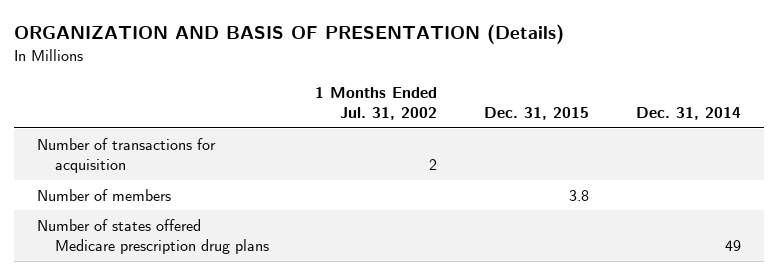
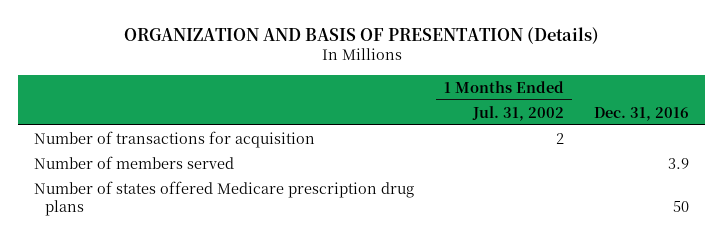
[484,107,590,121] Dec. 31, 2015 -> none
[635,107,741,121] Dec. 31, 2014 -> none
none -> [594,106,690,121] Dec. 31, 2016
[37,188,172,201] Number of members -> [33,155,234,169] Number of members served

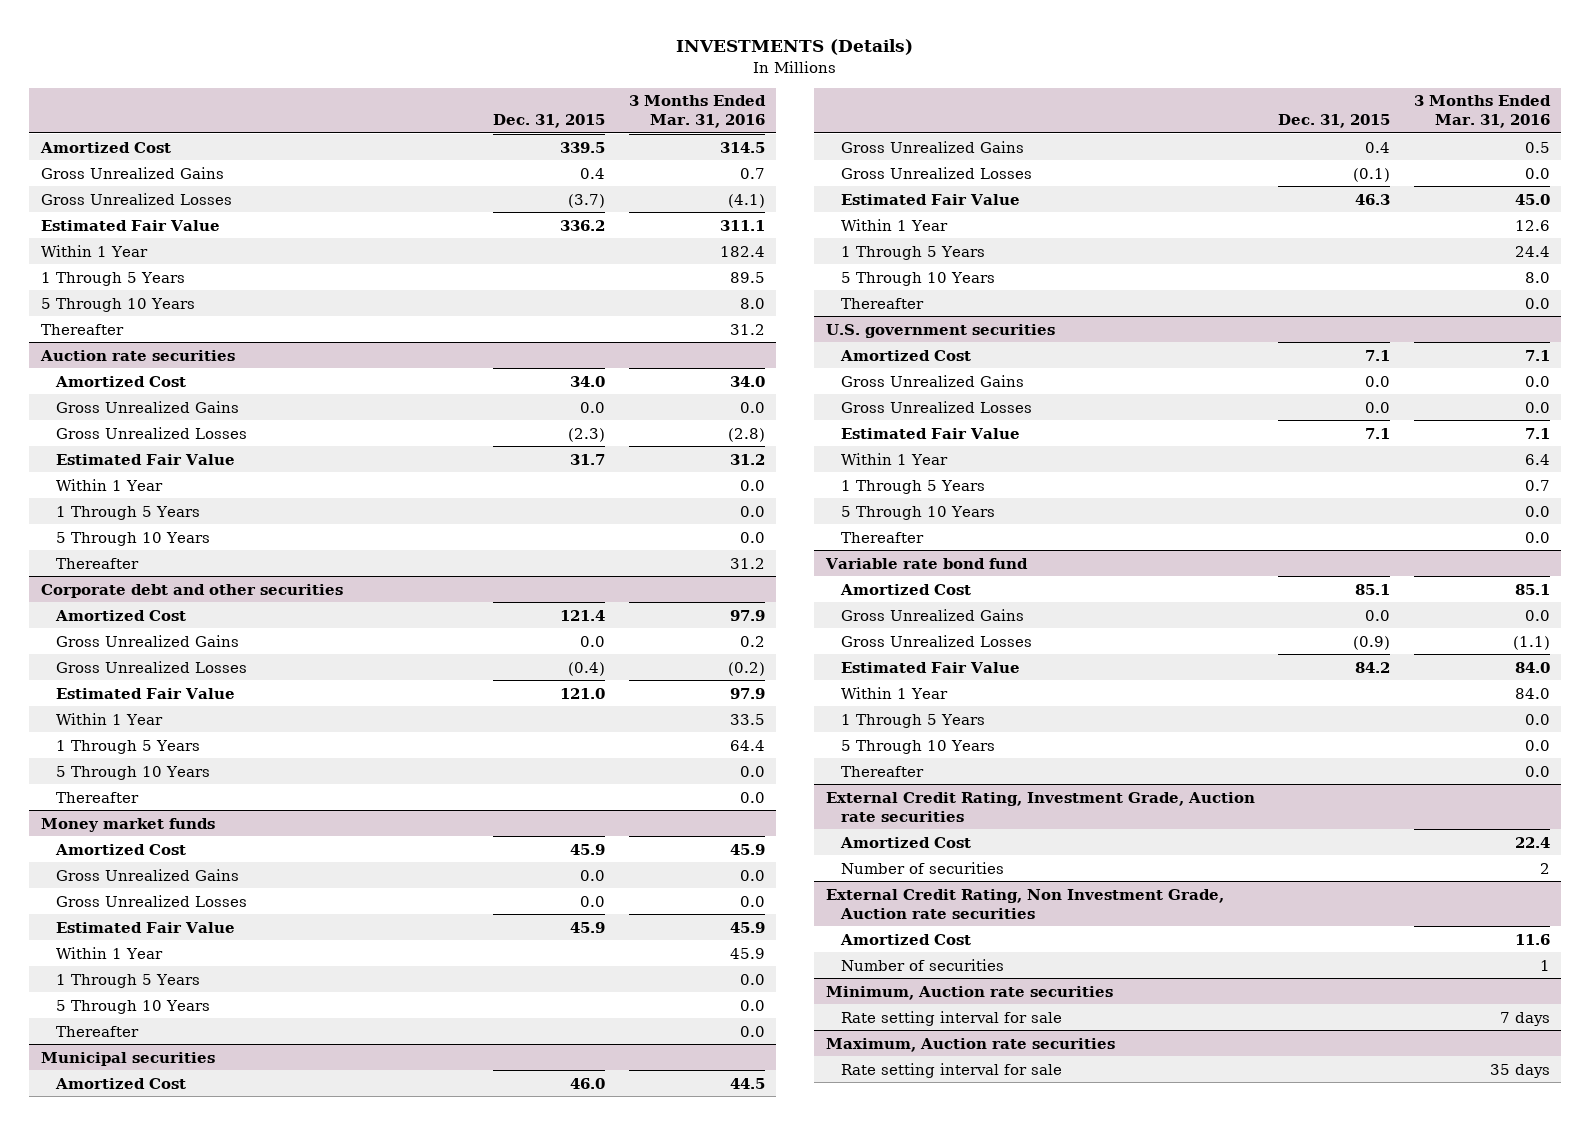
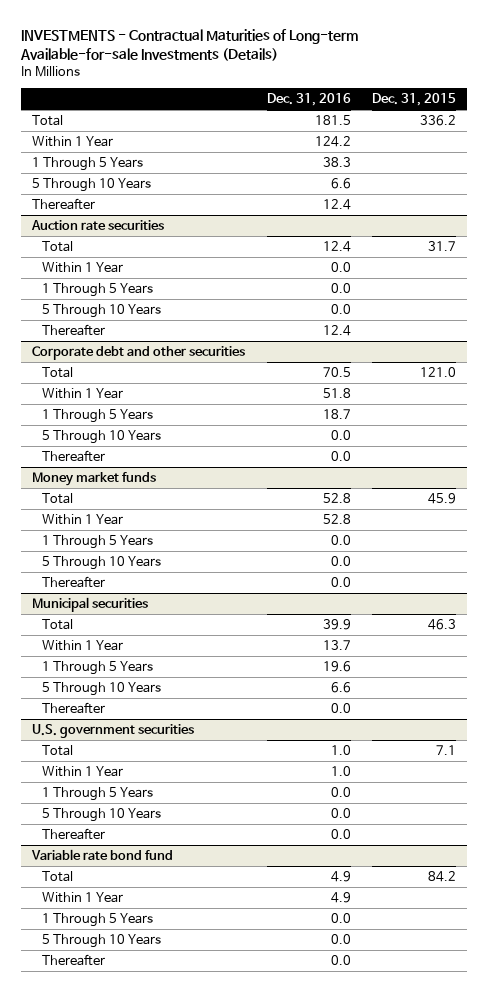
[676,39,914,56] INVESTMENTS (Details) -> [20,29,359,62] INVESTMENTS - Contractual Maturities of Long-term Available-for-sale Investments (Details)
[628,95,766,129] 3 Months Ended Mar. 31, 2016 -> none
none -> [266,93,351,107] Dec. 31, 2016
[39,141,171,153] Amortized Cost -> none
[40,166,224,179] Gross Unrealized Gains -> none
[40,192,232,205] Gross Unrealized Losses -> none
[40,219,220,231] Estimated Fair Value -> [31,114,63,126] Total
[55,375,187,387] Amortized Cost -> none
[56,400,240,413] Gross Unrealized Gains -> none
[56,426,248,439] Gross Unrealized Losses -> none
[56,453,236,465] Estimated Fair Value -> [42,240,74,252] Total
[55,609,187,621] Amortized Cost -> none
[56,634,240,647] Gross Unrealized Gains -> none
[56,660,248,673] Gross Unrealized Losses -> none
[56,687,236,699] Estimated Fair Value -> [42,366,74,378] Total
[55,843,187,855] Amortized Cost -> none
[56,868,240,881] Gross Unrealized Gains -> none
[56,894,248,907] Gross Unrealized Losses -> none
[56,921,236,933] Estimated Fair Value -> [42,492,74,504] Total
[55,1077,187,1089] Amortized Cost -> none
[841,140,1025,153] Gross Unrealized Gains -> none
[841,166,1033,179] Gross Unrealized Losses -> none
[841,193,1021,205] Estimated Fair Value -> [42,618,74,630] Total
[840,349,972,361] Amortized Cost -> none
[841,374,1025,387] Gross Unrealized Gains -> none
[841,400,1033,413] Gross Unrealized Losses -> none
[841,427,1021,439] Estimated Fair Value -> [42,744,74,756] Total
[840,583,972,595] Amortized Cost -> none
[841,608,1025,621] Gross Unrealized Gains -> none
[841,634,1033,647] Gross Unrealized Losses -> none
[841,661,1021,673] Estimated Fair Value -> [42,870,74,882] Total
[825,791,1255,822] External Credit Rating, Investment Grade, Auction rate securities -> none
[840,836,972,848] Amortized Cost -> none
[841,861,1005,874] Number of securities -> none
[825,888,1224,919] External Credit Rating, Non Investment Grade, Auction rate securities -> none
[840,933,972,945] Amortized Cost -> none
[841,958,1005,971] Number of securities -> none
[825,985,1113,1000] Minimum, Auction rate securities -> none
[841,1010,1063,1026] Rate setting interval for sale -> none
[825,1037,1115,1052] Maximum, Auction rate securities -> none
[841,1062,1063,1078] Rate setting interval for sale -> none

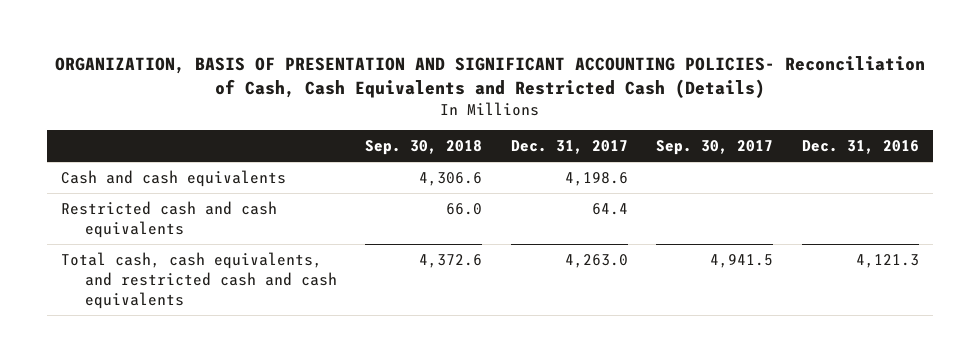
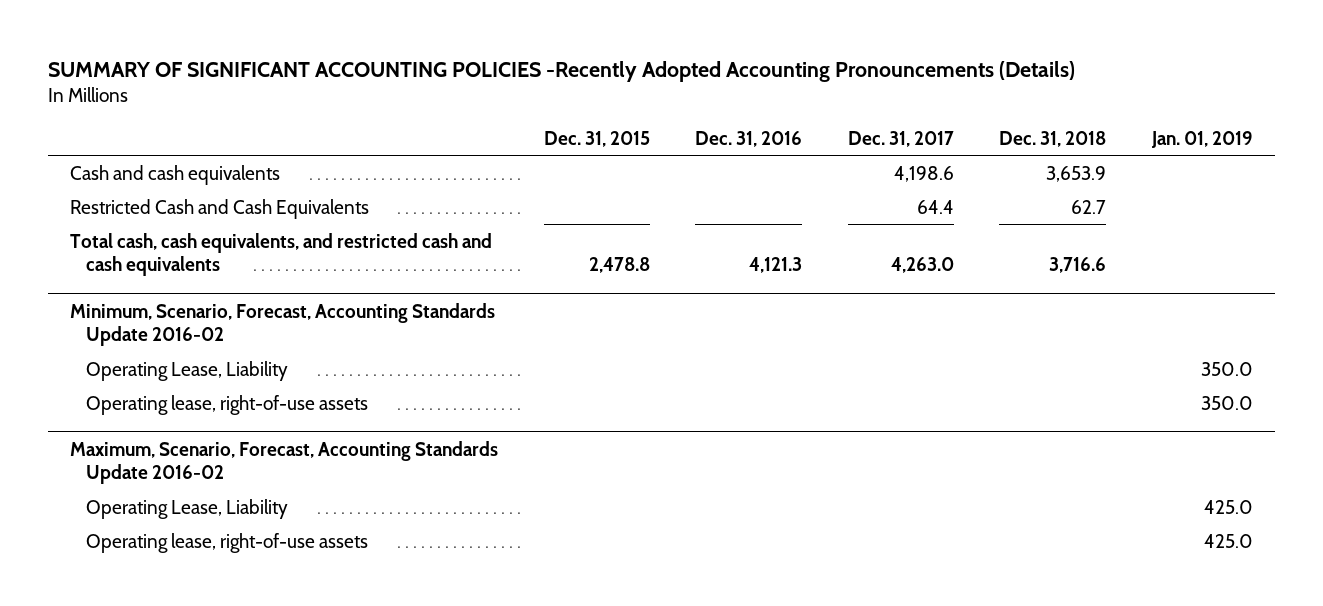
[54,56,925,99] ORGANIZATION, BASIS OF PRESENTATION AND SIGNIFICANT ACCOUNTING POLICIES- Reconciliation of Cash, Cash Equivalents and Restricted Cash (Details) -> [47,60,1075,82] SUMMARY OF SIGNIFICANT ACCOUNTING POLICIES -Recently Adopted Accounting Pronouncements (Details)
[365,140,483,156] Sep. 30, 2018 -> none
[656,140,774,156] Sep. 30, 2017 -> none
none -> [543,131,650,148] Dec. 31, 2015
none -> [999,131,1107,148] Dec. 31, 2018
none -> [1150,131,1253,149] Jan. 01, 2019
[60,200,277,238] Restricted cash and cash equivalents -> [70,198,370,219] Restricted Cash and Cash Equivalents
none -> [70,302,496,347] Minimum, Scenario, Forecast, Accounting Standards Update 2016-02
none -> [86,360,289,381] Operating Lease, Liability
none -> [86,394,369,415] Operating lease, right-of-use assets
none -> [70,440,499,485] Maximum, Scenario, Forecast, Accounting Standards Update 2016-02
none -> [86,498,289,519] Operating Lease, Liability
none -> [86,532,369,553] Operating lease, right-of-use assets

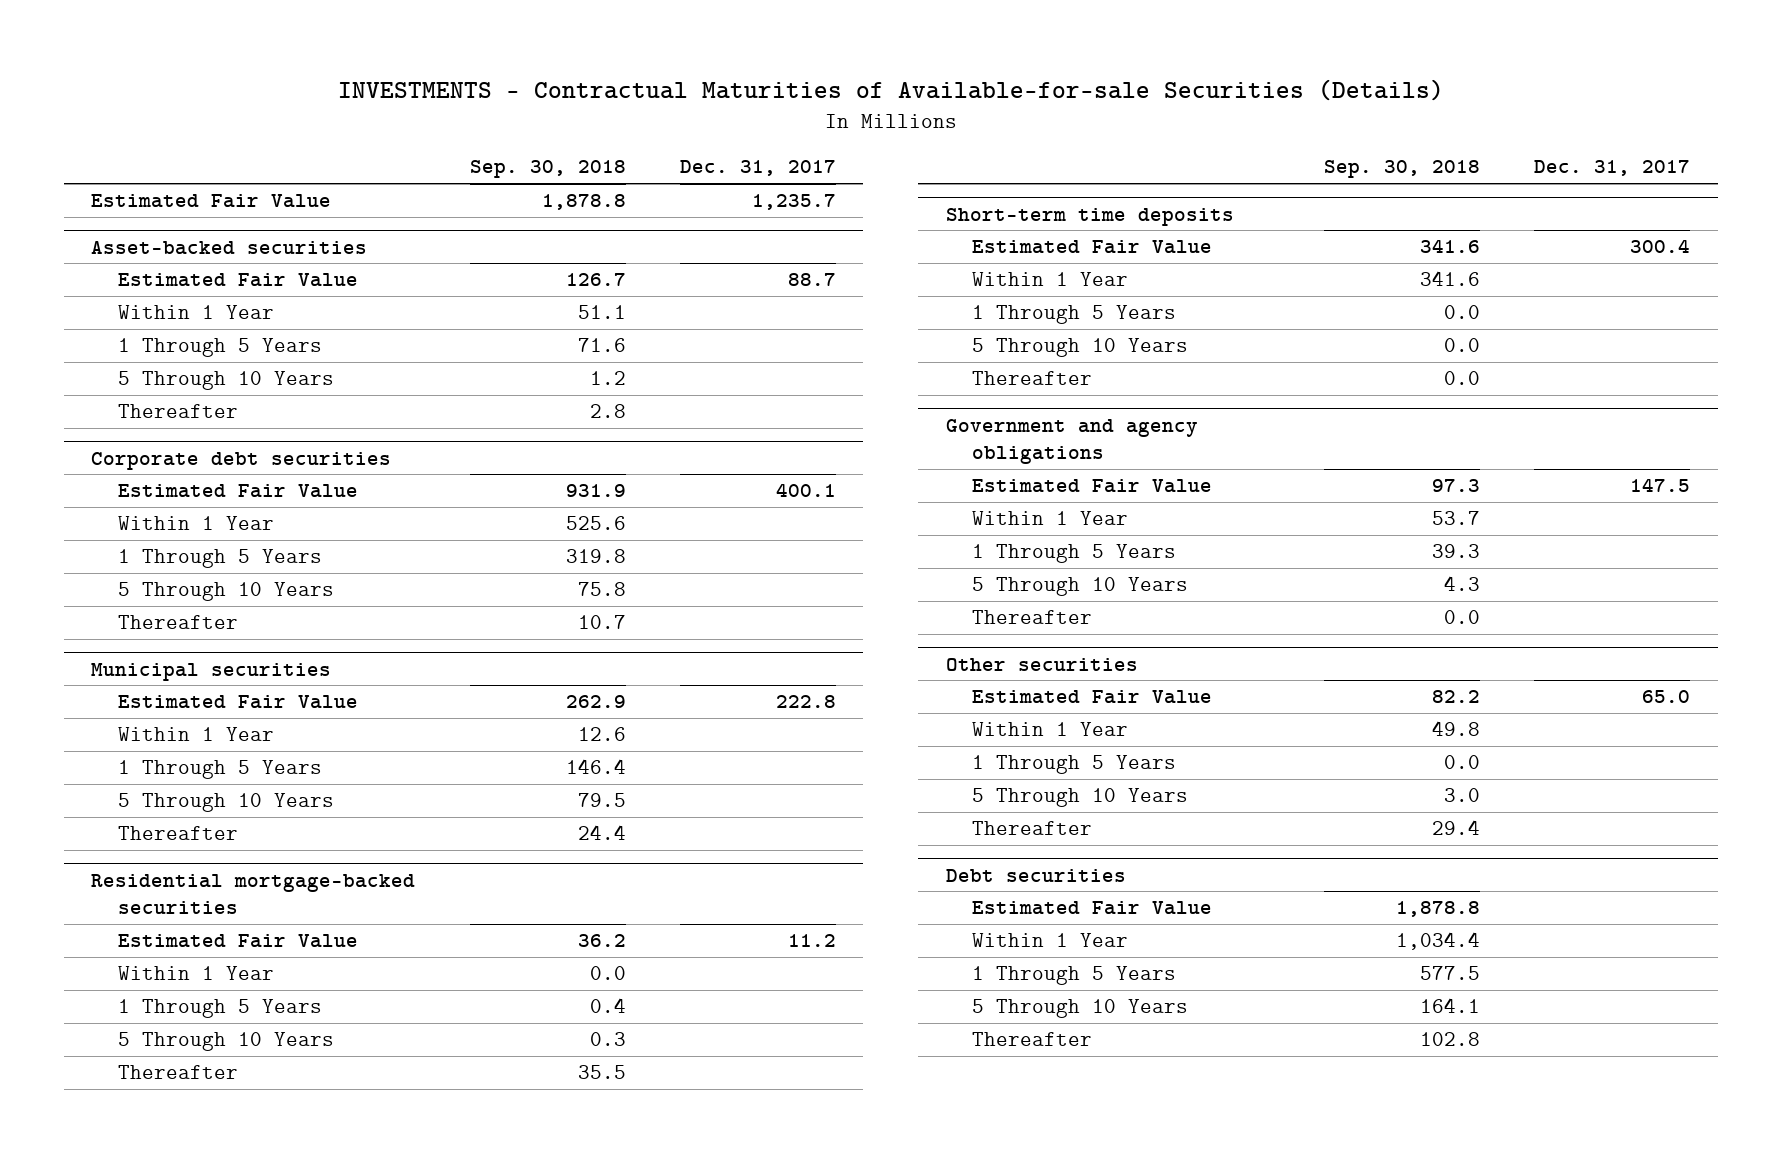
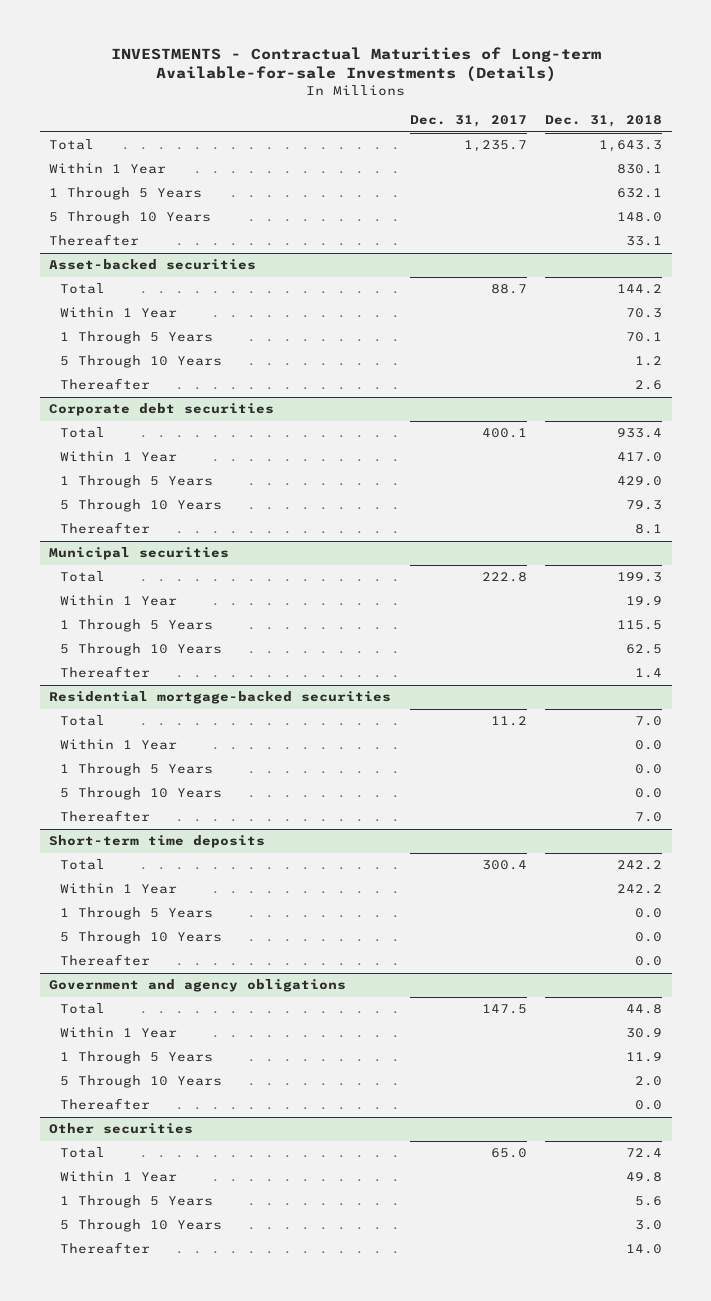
[337,79,1444,102] INVESTMENTS - Contractual Maturities of Available-for-sale Securities (Details) -> [110,46,601,83] INVESTMENTS - Contractual Maturities of Long-term Available-for-sale Investments (Details)
[469,160,626,179] Sep. 30, 2018 -> none
none -> [545,114,663,127] Dec. 31, 2018
[91,194,332,209] Estimated Fair Value -> [48,139,94,151] Total
none -> [48,163,166,175] Within 1 Year
none -> [48,187,202,201] 1 Through 5 Years
none -> [48,211,211,225] 5 Through 10 Years
none -> [48,234,139,247] Thereafter
[118,273,359,288] Estimated Fair Value -> [59,283,105,295] Total
[118,484,359,499] Estimated Fair Value -> [59,427,105,439] Total
[118,695,359,710] Estimated Fair Value -> [59,571,105,583] Total
[118,934,359,949] Estimated Fair Value -> [59,715,105,727] Total
[972,240,1213,255] Estimated Fair Value -> [59,859,105,871] Total
[972,479,1213,494] Estimated Fair Value -> [59,1003,105,1015] Total
[972,690,1213,705] Estimated Fair Value -> [59,1147,105,1159] Total
[945,868,1126,882] Debt securities -> none
[972,901,1213,916] Estimated Fair Value -> none
[972,933,1129,949] Within 1 Year -> none
[972,966,1177,986] 1 Through 5 Years -> none
[972,999,1189,1019] 5 Through 10 Years -> none
[972,1032,1093,1047] Thereafter -> none

